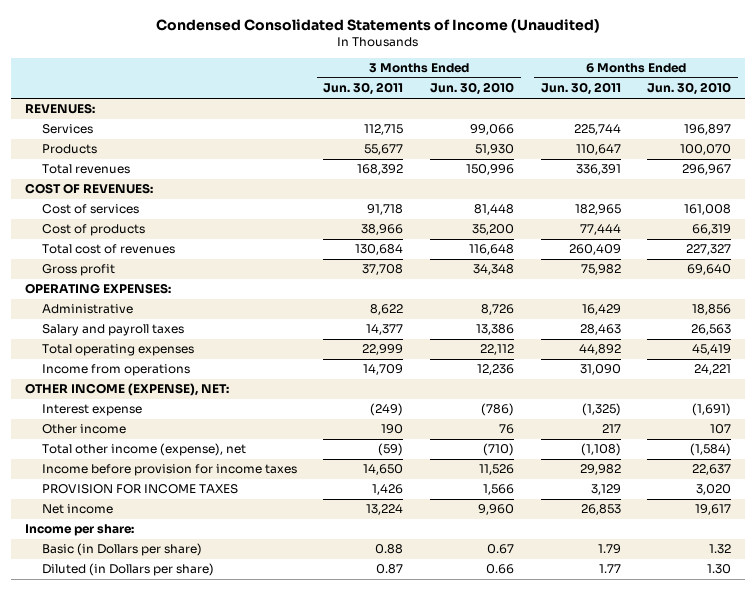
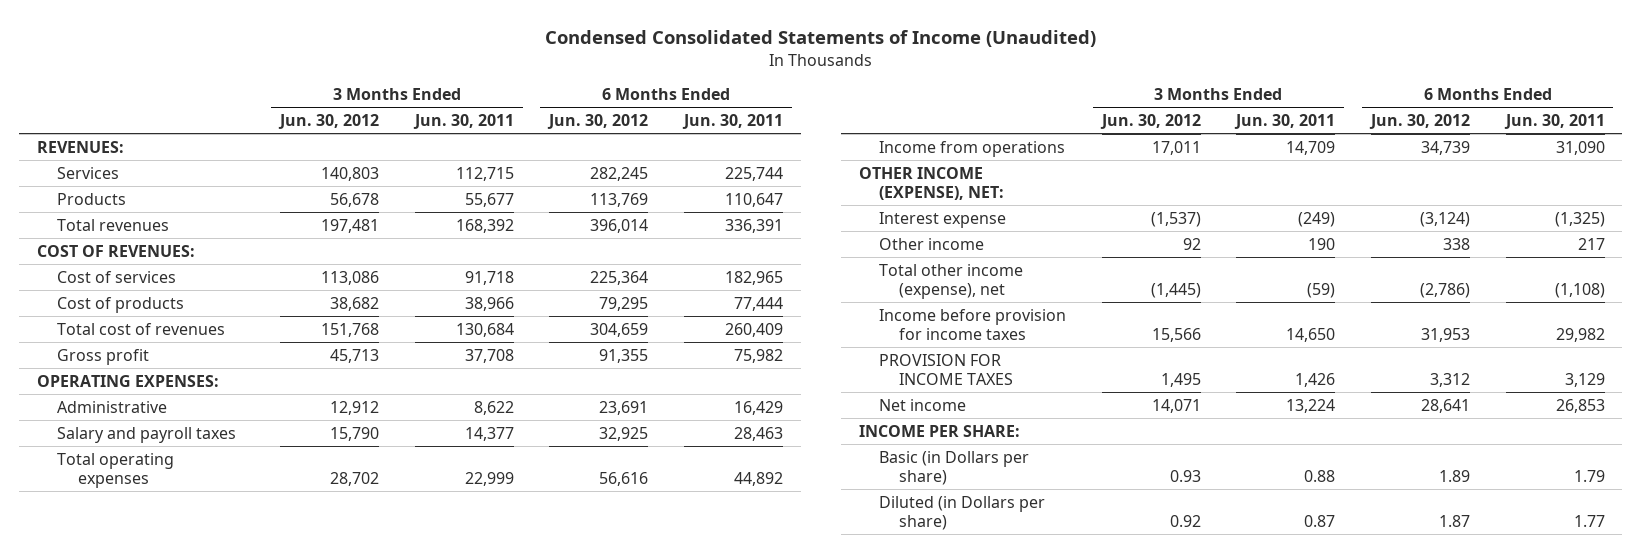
[429,82,514,96] Jun. 30, 2010 -> none
[647,82,732,96] Jun. 30, 2010 -> none
none -> [278,113,380,129] Jun. 30, 2012
none -> [547,113,649,129] Jun. 30, 2012
[24,524,134,537] Income per share: -> [858,424,1020,437] INCOME PER SHARE:

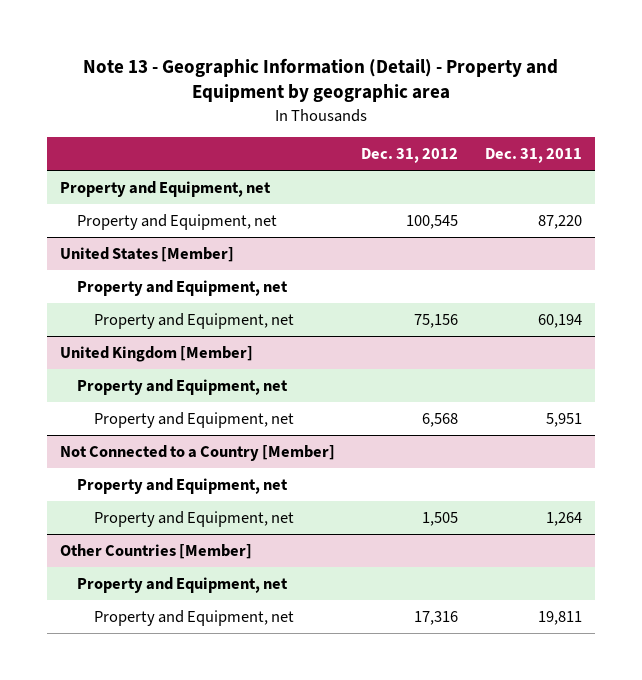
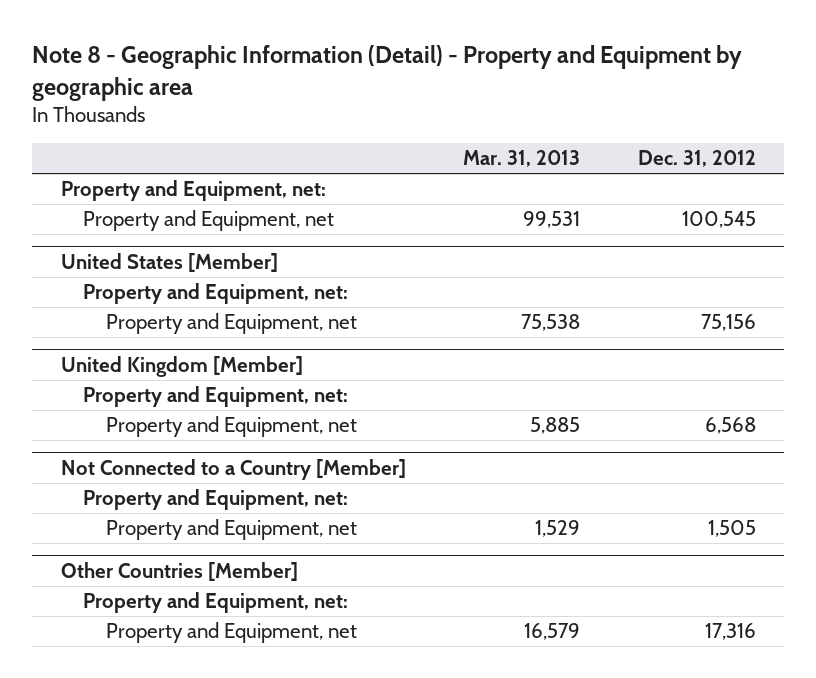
[82,57,558,103] Note 13 - Geographic Information (Detail) - Property and Equipment by geographic area -> [31,45,742,101] Note 8 - Geographic Information (Detail) - Property and Equipment by geographic area
[484,148,582,164] Dec. 31, 2011 -> none
none -> [463,149,581,167] Mar. 31, 2013
[59,180,271,197] Property and Equipment, net -> [60,180,326,202] Property and Equipment, net:
[77,279,289,296] Property and Equipment, net -> [83,283,349,305] Property and Equipment, net:
[77,378,289,395] Property and Equipment, net -> [83,386,349,408] Property and Equipment, net:
[77,477,289,494] Property and Equipment, net -> [83,489,349,511] Property and Equipment, net:
[77,576,289,593] Property and Equipment, net -> [83,592,349,614] Property and Equipment, net:

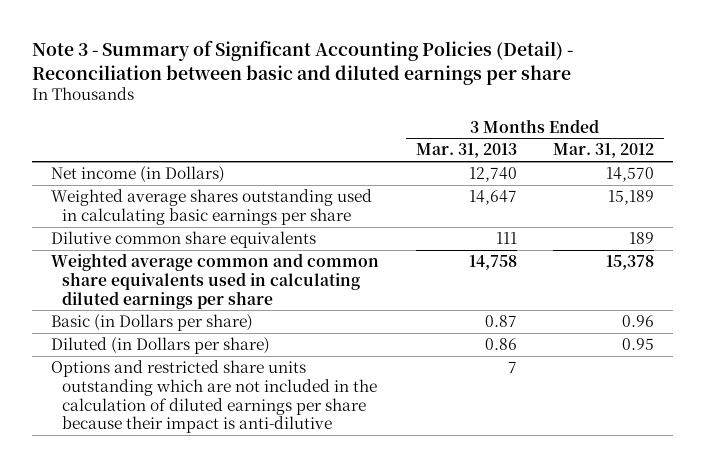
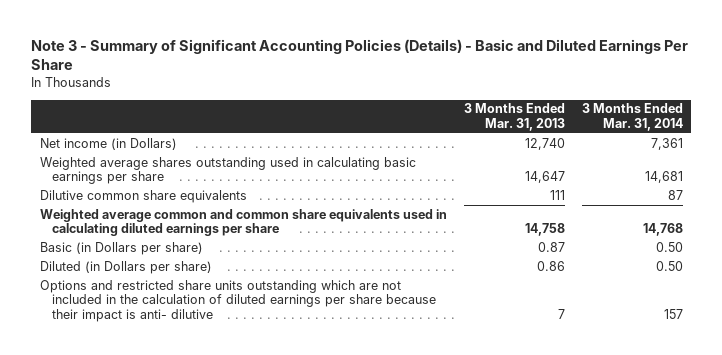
[32,40,574,85] Note 3 - Summary of Significant Accounting Policies (Detail) - Reconciliation between basic and diluted earnings per share -> [31,38,689,71] Note 3 - Summary of Significant Accounting Policies (Details) - Basic and Diluted Earnings Per Share
[553,143,655,159] Mar. 31, 2012 -> none
none -> [581,103,683,131] 3 Months Ended Mar. 31, 2014
[50,359,377,434] Options and restricted share units outstanding which are not included in the calculation of diluted earnings per share because their impact is anti-dilutive -> [39,279,437,322] Options and restricted share units outstanding which are not included in the calculation of diluted earnings per share because their impact is anti- dilutive

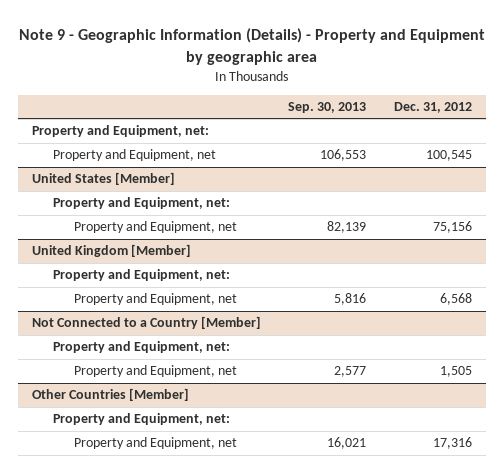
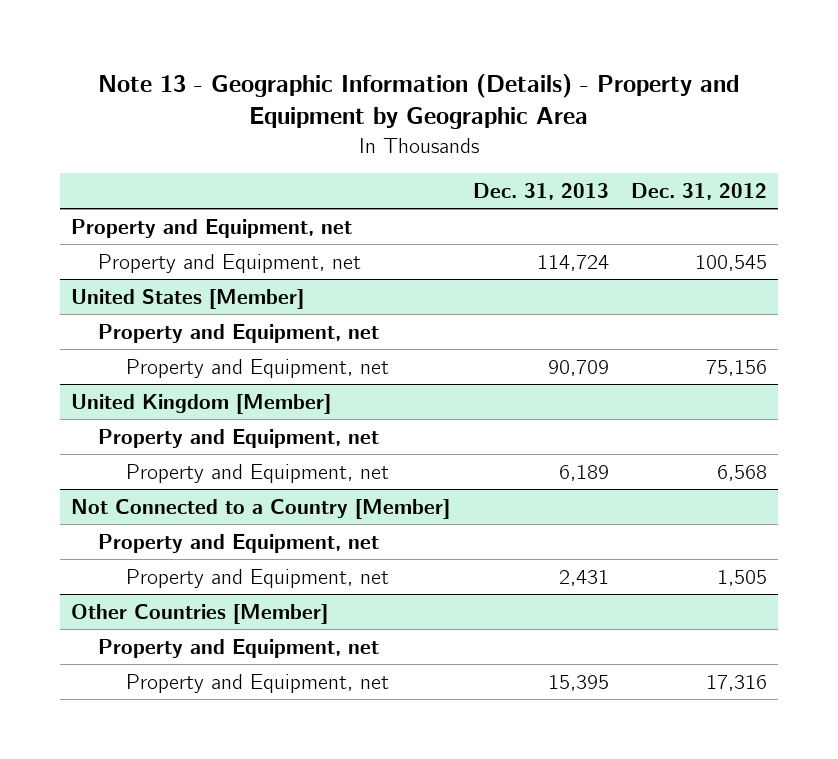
[18,27,485,65] Note 9 - Geographic Information (Details) - Property and Equipment by geographic area -> [98,74,740,130] Note 13 - Geographic Information (Details) - Property and Equipment by Geographic Area
[288,102,367,114] Sep. 30, 2013 -> none
none -> [472,183,609,201] Dec. 31, 2013
[31,125,209,138] Property and Equipment, net: -> [71,218,353,238] Property and Equipment, net
[52,197,230,210] Property and Equipment, net: -> [98,323,380,343] Property and Equipment, net
[52,269,230,282] Property and Equipment, net: -> [98,428,380,448] Property and Equipment, net
[52,341,230,354] Property and Equipment, net: -> [98,533,380,553] Property and Equipment, net
[52,413,230,426] Property and Equipment, net: -> [98,638,380,658] Property and Equipment, net

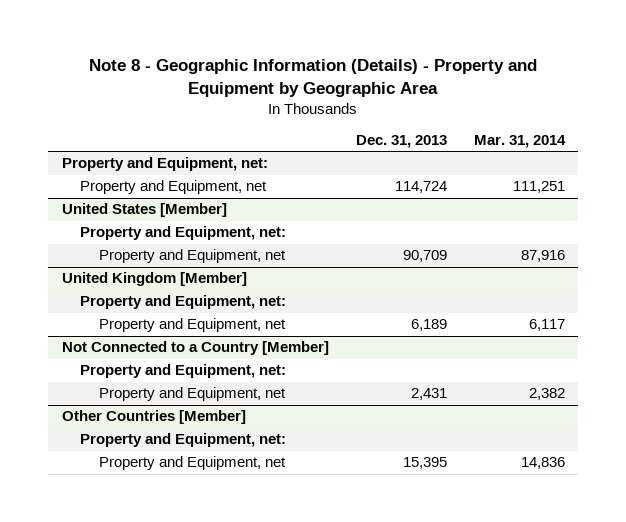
[98,74,740,130] Note 13 - Geographic Information (Details) - Property and Equipment by Geographic Area -> [89,59,538,98] Note 8 - Geographic Information (Details) - Property and Equipment by Geographic Area
[631,183,768,201] Dec. 31, 2012 -> none
none -> [473,135,566,149] Mar. 31, 2014
[71,218,353,238] Property and Equipment, net -> [61,157,268,172] Property and Equipment, net:
[98,323,380,343] Property and Equipment, net -> [80,226,287,241] Property and Equipment, net:
[98,428,380,448] Property and Equipment, net -> [80,295,287,310] Property and Equipment, net:
[98,533,380,553] Property and Equipment, net -> [80,364,287,379] Property and Equipment, net:
[98,638,380,658] Property and Equipment, net -> [80,433,287,448] Property and Equipment, net:

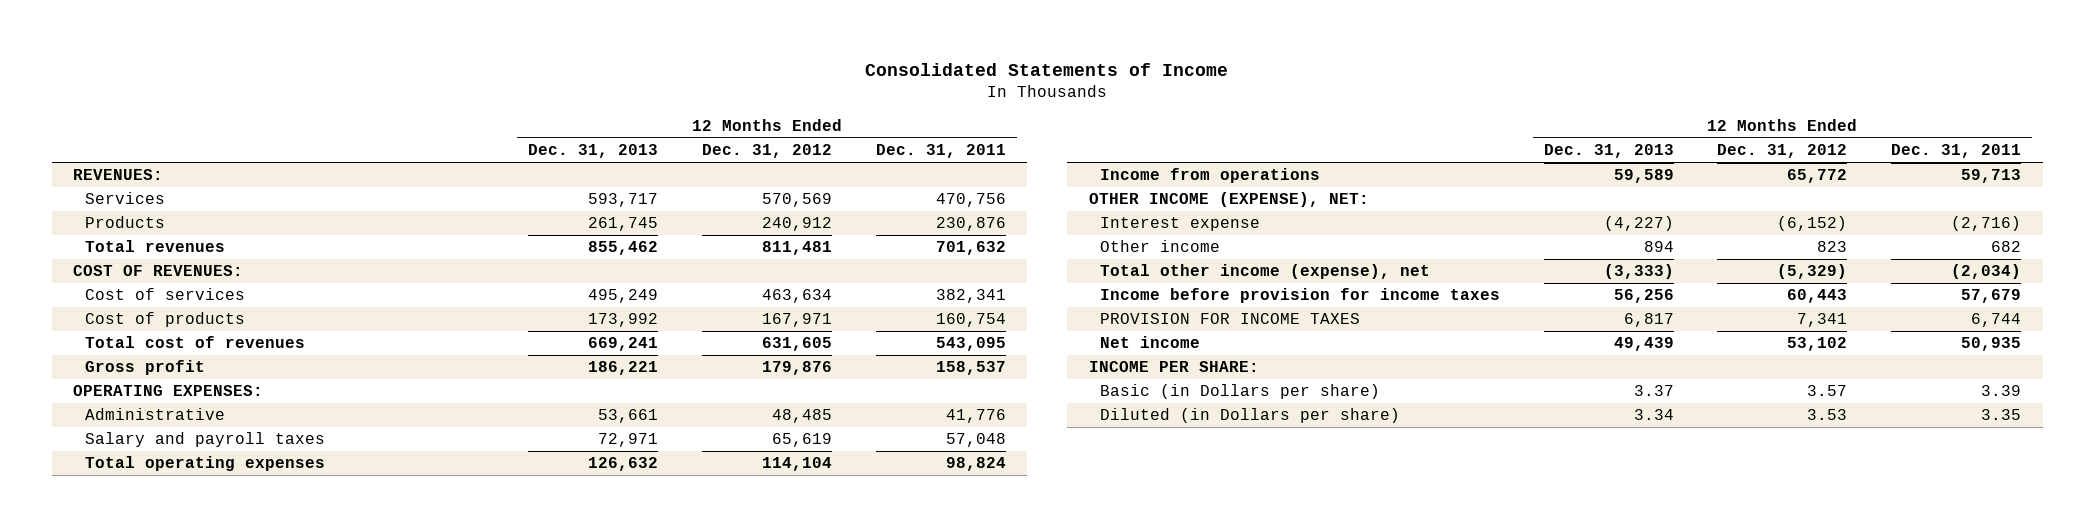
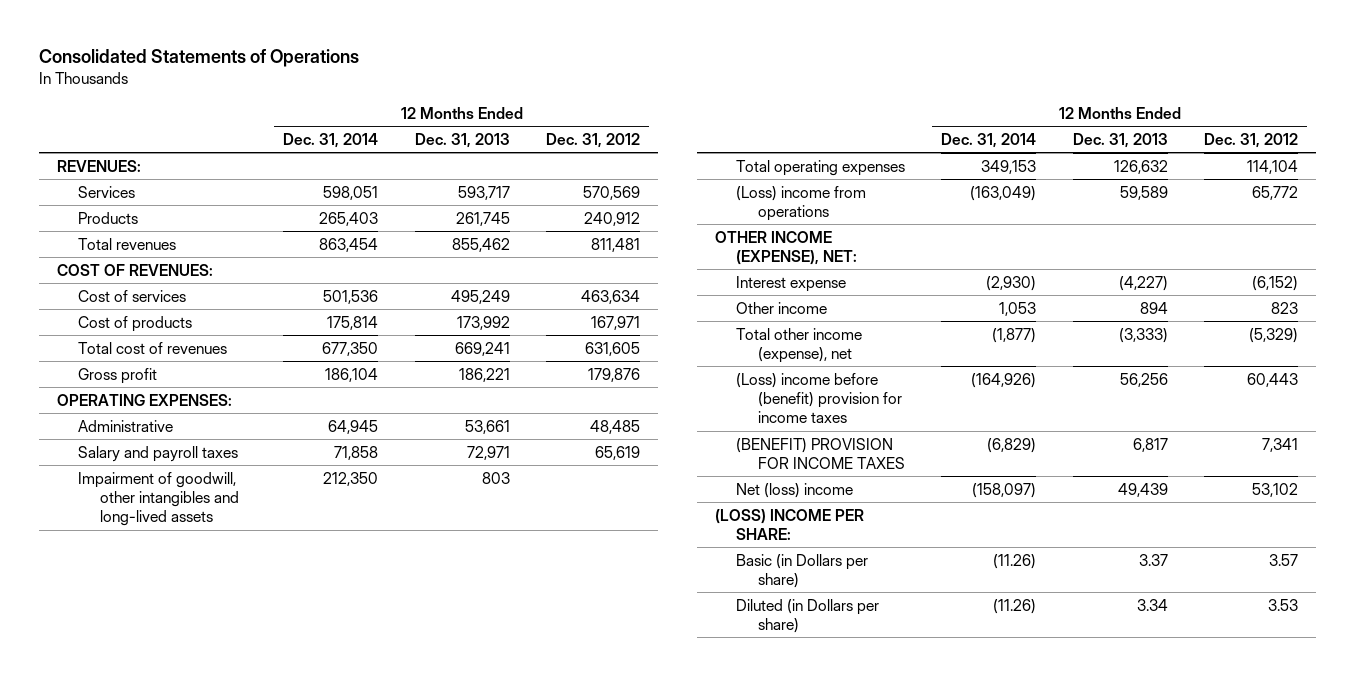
[865,63,1229,77] Consolidated Statements of Income -> [39,49,360,68] Consolidated Statements of Operations
[875,144,1006,159] Dec. 31, 2011 -> none
none -> [283,133,379,149] Dec. 31, 2014
none -> [78,471,239,527] Impairment of goodwill, other intangibles and long-lived assets
[1100,168,1321,184] Income from operations -> [736,185,867,222] (Loss) income from operations
[1100,288,1501,304] Income before provision for income taxes -> [736,372,902,424] (Loss) income before (benefit) provision for income taxes
[1100,313,1361,325] PROVISION FOR INCOME TAXES -> [736,437,905,470] (BENEFIT) PROVISION FOR INCOME TAXES
[1100,336,1201,349] Net income -> [736,482,854,498] Net (loss) income
[1088,361,1259,373] INCOME PER SHARE: -> [715,508,865,541] (LOSS) INCOME PER SHARE:

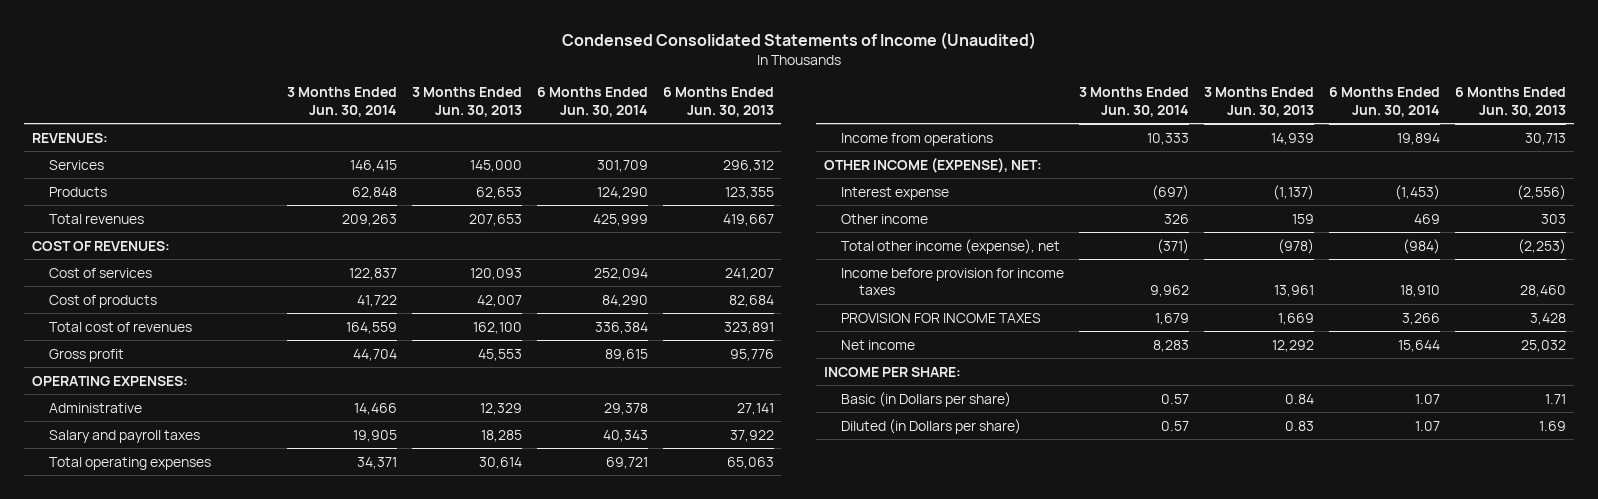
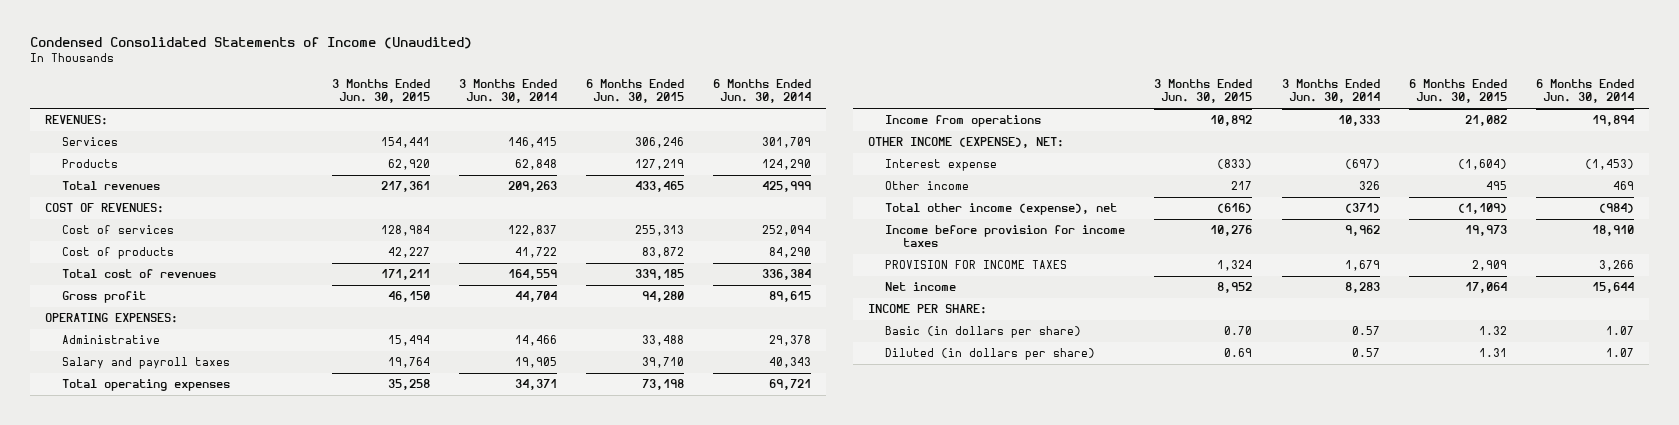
[412,87,523,117] 3 Months Ended Jun. 30, 2013 -> none
[662,87,774,117] 6 Months Ended Jun. 30, 2013 -> none
none -> [331,78,430,104] 3 Months Ended Jun. 30, 2015
none -> [586,78,685,104] 6 Months Ended Jun. 30, 2015
[841,391,1012,407] Basic (in Dollars per share) -> [885,326,1082,339] Basic (in dollars per share)
[841,418,1022,434] Diluted (in Dollars per share) -> [885,348,1096,361] Diluted (in dollars per share)

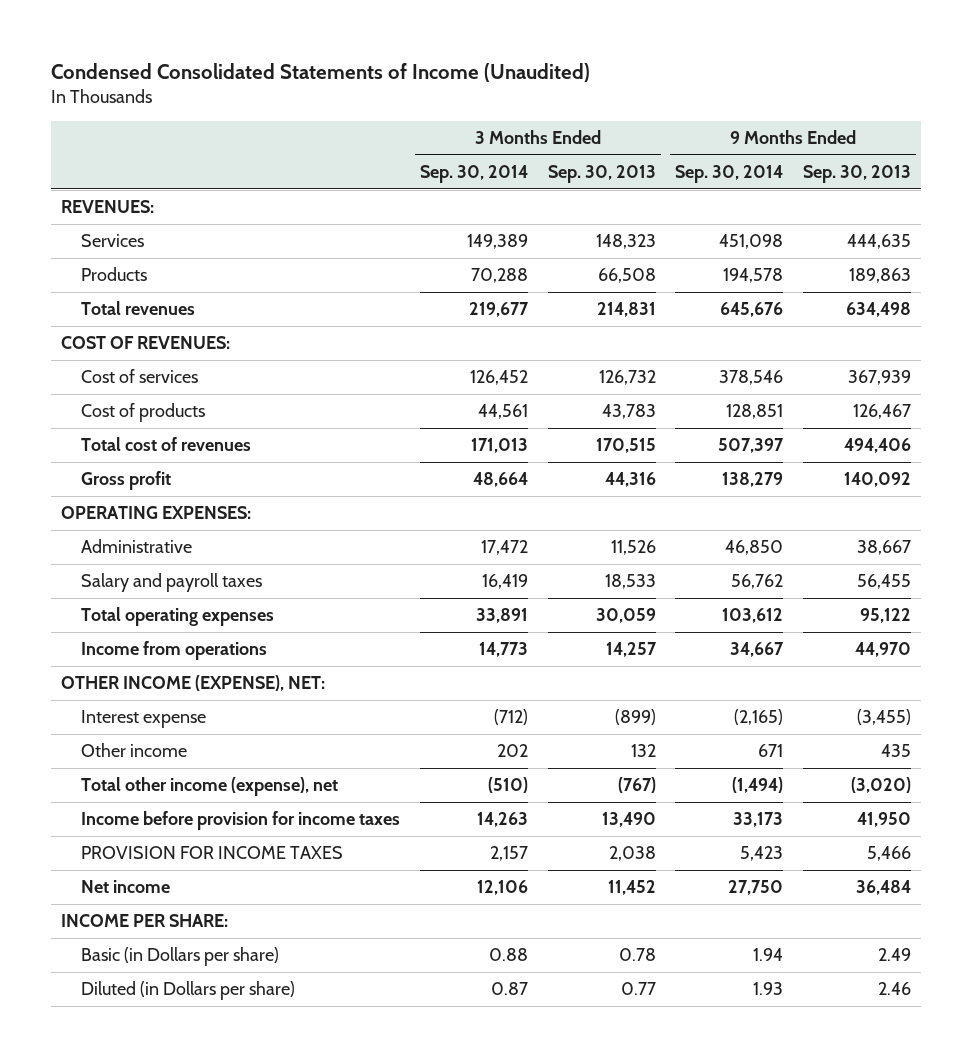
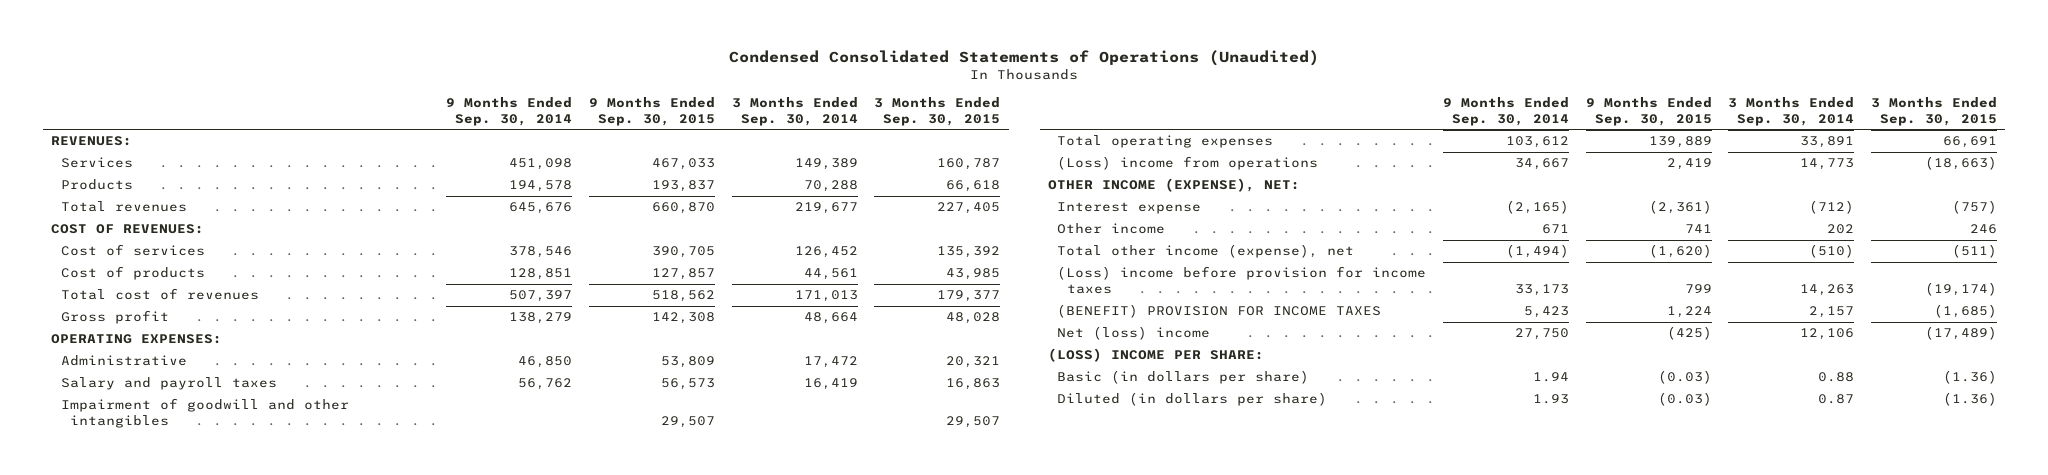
[51,63,591,83] Condensed Consolidated Statements of Income (Unaudited) -> [729,50,1320,67] Condensed Consolidated Statements of Operations (Unaudited)
[547,164,656,183] Sep. 30, 2013 -> none
[802,164,911,183] Sep. 30, 2013 -> none
none -> [588,96,715,126] 9 Months Ended Sep. 30, 2015
none -> [874,96,1001,126] 3 Months Ended Sep. 30, 2015
none -> [60,398,349,429] Impairment of goodwill and other intangibles
[81,641,268,661] Income from operations -> [1057,156,1319,171] (Loss) income from operations
[81,811,401,831] Income before provision for income taxes -> [1057,266,1427,295] (Loss) income before provision for income taxes
[81,846,344,860] PROVISION FOR INCOME TAXES -> [1057,304,1382,319] (BENEFIT) PROVISION FOR INCOME TAXES
[81,880,171,894] Net income -> [1057,326,1211,341] Net (loss) income
[61,914,229,928] INCOME PER SHARE: -> [1048,348,1265,363] (LOSS) INCOME PER SHARE:
[81,947,280,967] Basic (in Dollars per share) -> [1057,370,1310,385] Basic (in dollars per share)
[81,981,296,1001] Diluted (in Dollars per share) -> [1057,392,1328,407] Diluted (in dollars per share)

